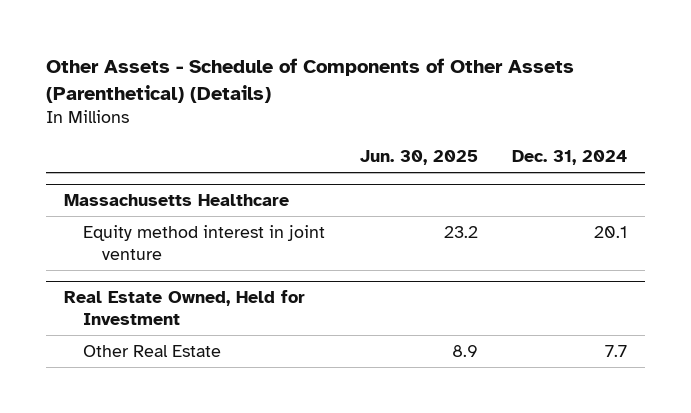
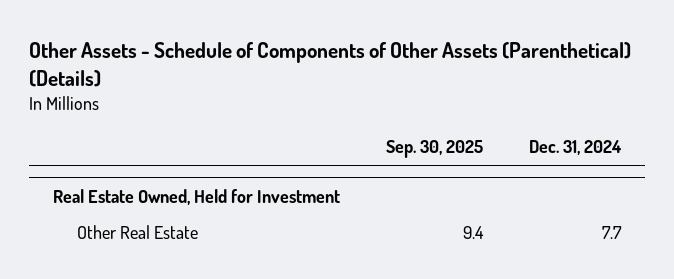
[359,150,478,166] Jun. 30, 2025 -> none
none -> [385,140,483,159] Sep. 30, 2025
[63,193,289,206] Massachusetts Healthcare -> none
[82,224,325,260] Equity method interest in joint venture -> none

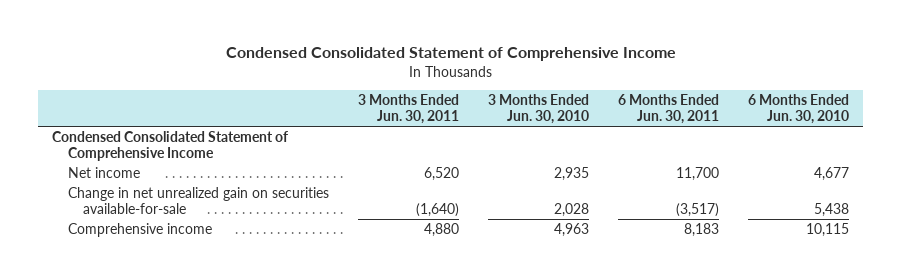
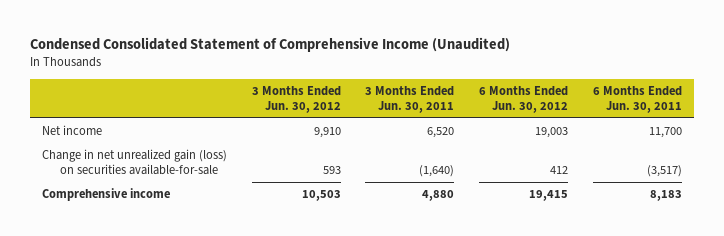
[225,47,676,62] Condensed Consolidated Statement of Comprehensive Income -> [29,37,510,53] Condensed Consolidated Statement of Comprehensive Income (Unaudited)
[487,93,589,124] 3 Months Ended Jun. 30, 2010 -> none
[747,93,849,124] 6 Months Ended Jun. 30, 2010 -> none
none -> [251,86,341,113] 3 Months Ended Jun. 30, 2012
none -> [479,86,569,113] 6 Months Ended Jun. 30, 2012
[52,130,289,161] Condensed Consolidated Statement of Comprehensive Income -> none
[67,186,329,214] Change in net unrealized gain on securities available-for-sale -> [41,149,227,176] Change in net unrealized gain (loss) on securities available-for-sale

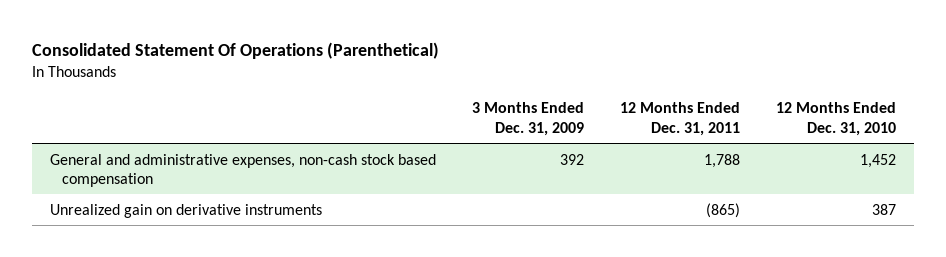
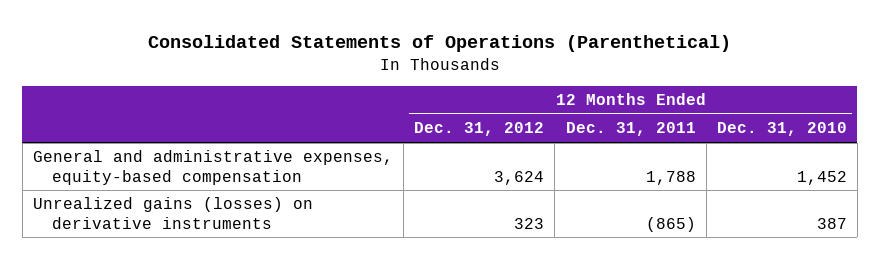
[32,42,440,60] Consolidated Statement Of Operations (Parenthetical) -> [147,34,731,52] Consolidated Statements of Operations (Parenthetical)
[472,102,585,136] 3 Months Ended Dec. 31, 2009 -> none
none -> [414,122,545,137] Dec. 31, 2012
[50,153,437,187] General and administrative expenses, non-cash stock based compensation -> [33,150,394,185] General and administrative expenses, equity-based compensation
[50,203,323,218] Unrealized gain on derivative instruments -> [33,197,314,229] Unrealized gains (losses) on derivative instruments

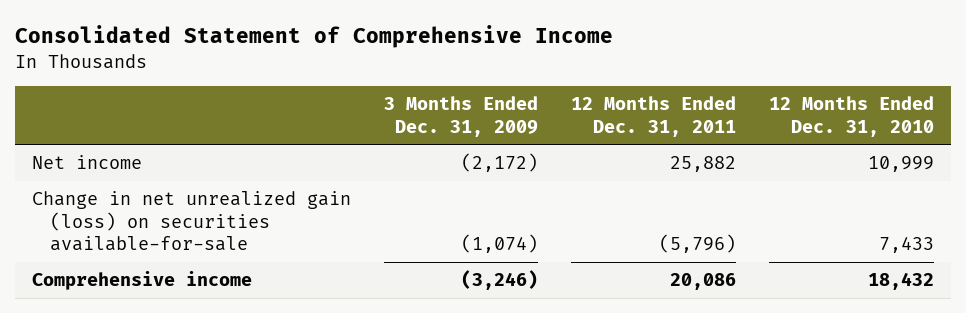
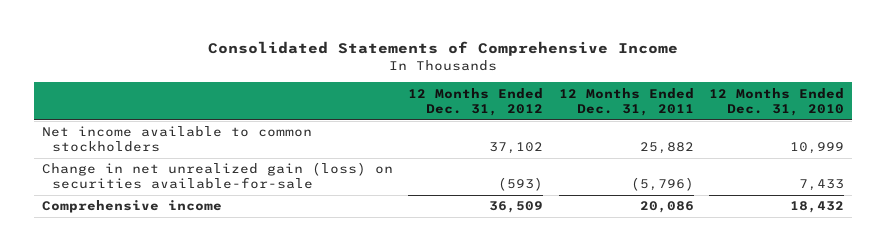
[15,25,614,49] Consolidated Statement of Comprehensive Income -> [208,41,679,57] Consolidated Statements of Comprehensive Income
[383,96,538,137] 3 Months Ended Dec. 31, 2009 -> none
none -> [408,87,544,116] 12 Months Ended Dec. 31, 2012
[31,155,142,170] Net income -> [41,126,312,153] Net income available to common stockholders

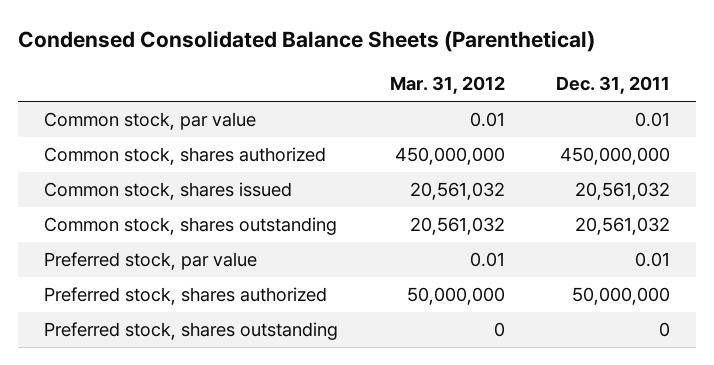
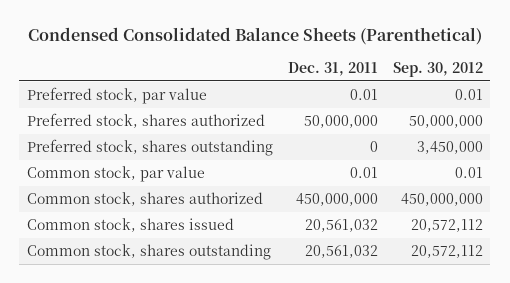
[389,76,505,95] Mar. 31, 2012 -> none
none -> [392,61,483,77] Sep. 30, 2012
[44,252,258,271] Preferred stock, par value -> [26,86,207,104] Preferred stock, par value
[44,287,328,306] Preferred stock, shares authorized -> [26,112,265,128] Preferred stock, shares authorized
[44,322,339,341] Preferred stock, shares outstanding -> [26,138,273,156] Preferred stock, shares outstanding

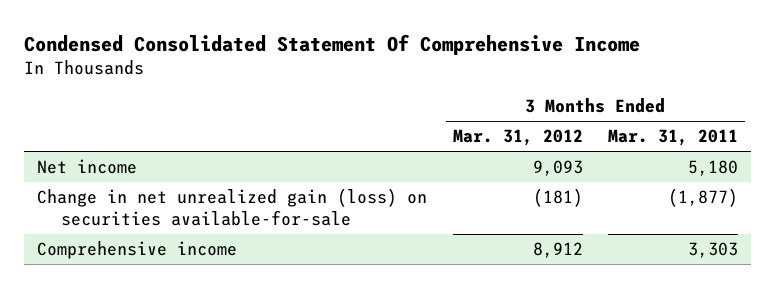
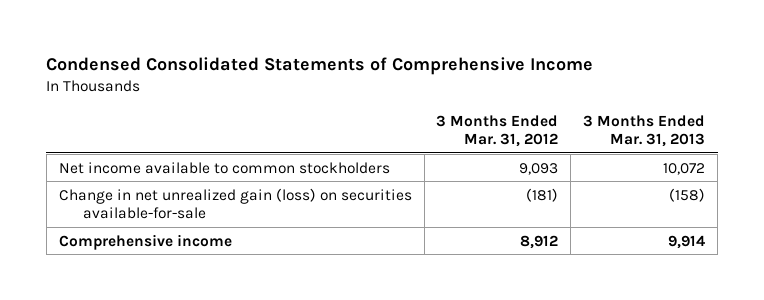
[24,33,641,55] Condensed Consolidated Statement Of Comprehensive Income -> [46,57,594,76] Condensed Consolidated Statements of Comprehensive Income
[608,129,739,147] Mar. 31, 2011 -> none
none -> [583,114,706,147] 3 Months Ended Mar. 31, 2013
[36,158,137,174] Net income -> [58,161,390,174] Net income available to common stockholders

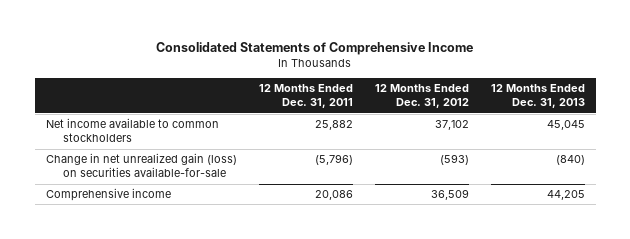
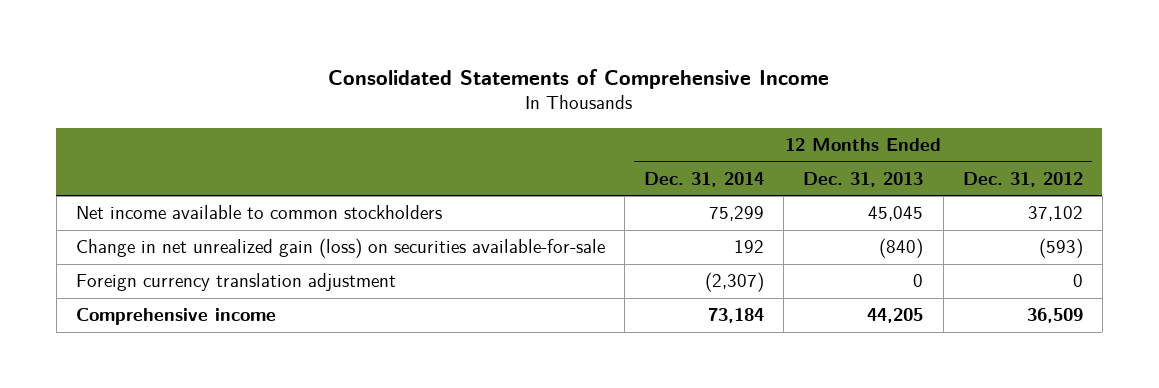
[258,84,353,109] 12 Months Ended Dec. 31, 2011 -> none
none -> [644,171,765,187] Dec. 31, 2014
none -> [75,273,396,292] Foreign currency translation adjustment

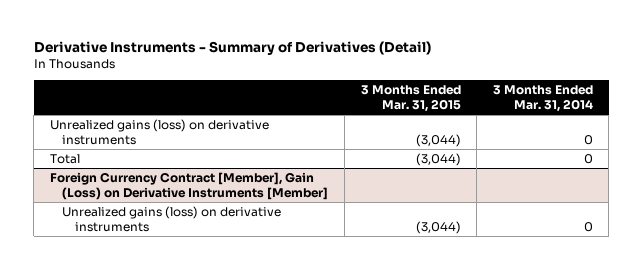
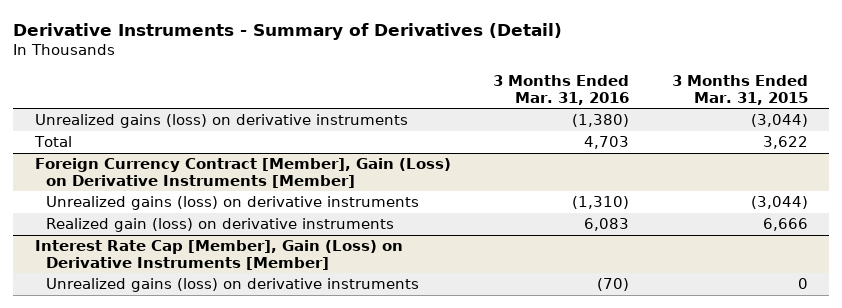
[492,85,593,113] 3 Months Ended Mar. 31, 2014 -> none
none -> [493,75,630,106] 3 Months Ended Mar. 31, 2016
[415,153,461,167] (3,044) -> [762,136,808,150] 3,622
none -> [46,218,395,233] Realized gain (loss) on derivative instruments
none -> [34,240,403,270] Interest Rate Cap [Member], Gain (Loss) on Derivative Instruments [Member]
none -> [46,278,420,293] Unrealized gains (loss) on derivative instruments

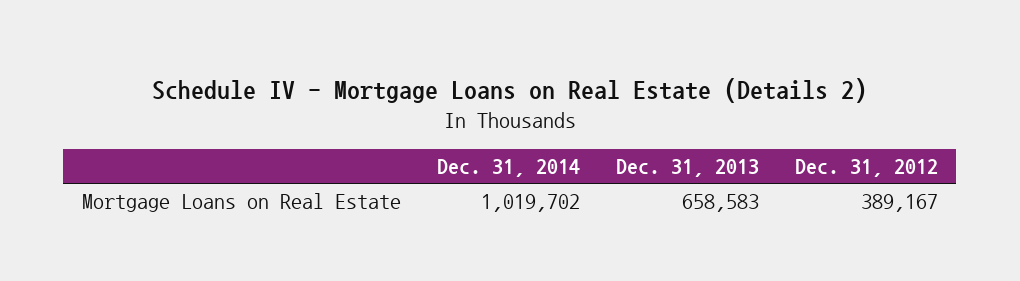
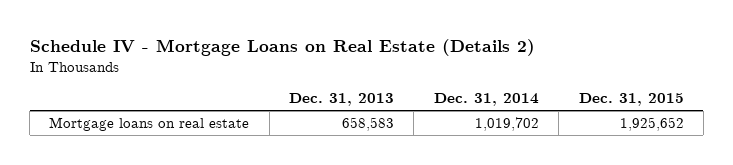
[795,159,939,178] Dec. 31, 2012 -> none
none -> [578,93,684,107] Dec. 31, 2015
[81,192,401,212] Mortgage Loans on Real Estate -> [49,117,250,132] Mortgage loans on real estate

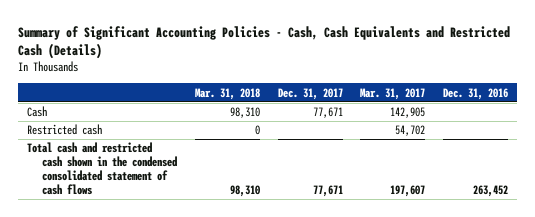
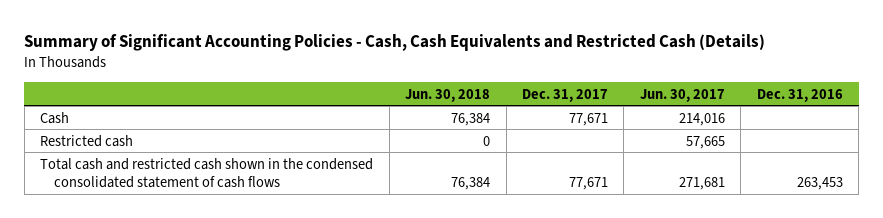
[194,87,260,100] Mar. 31, 2018 -> none
[360,87,426,100] Mar. 31, 2017 -> none
none -> [405,88,491,102] Jun. 30, 2018
none -> [639,88,725,102] Jun. 30, 2017
[473,185,509,198] 263,452 -> [796,176,843,190] 263,453

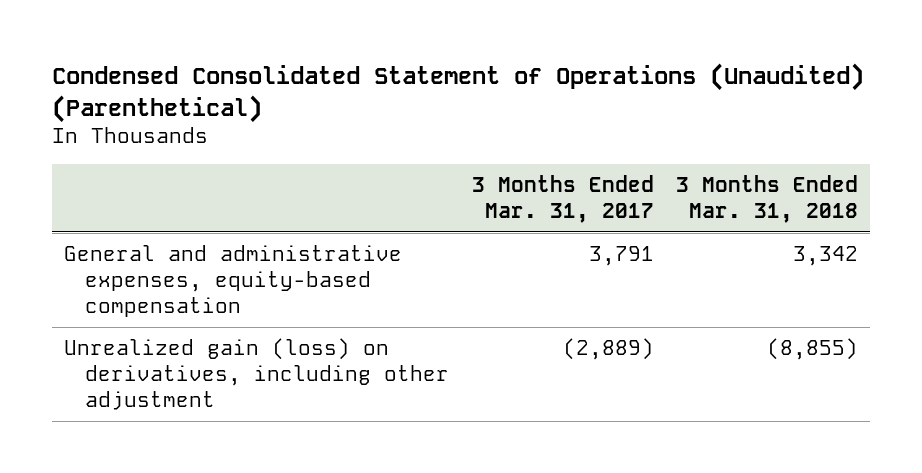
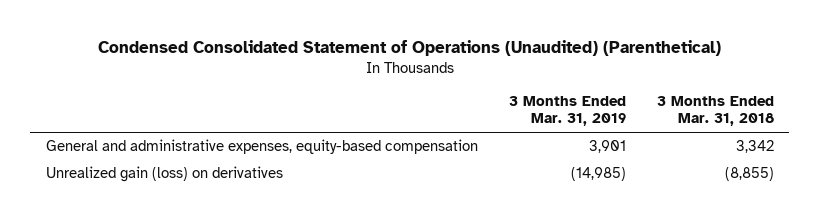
[471,175,654,224] 3 Months Ended Mar. 31, 2017 -> none
none -> [508,95,626,127] 3 Months Ended Mar. 31, 2019
[63,338,450,411] Unrealized gain (loss) on derivatives, including other adjustment -> [45,166,283,183] Unrealized gain (loss) on derivatives

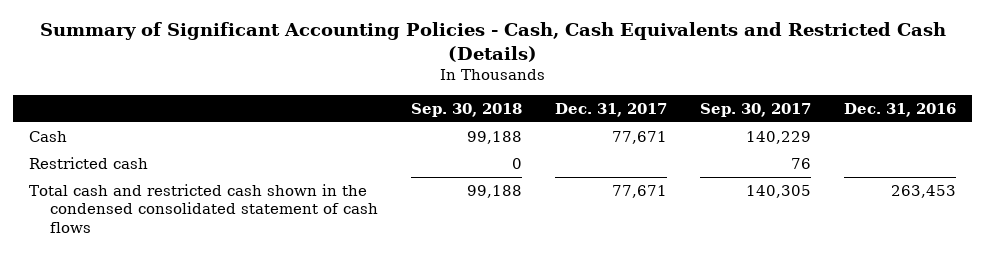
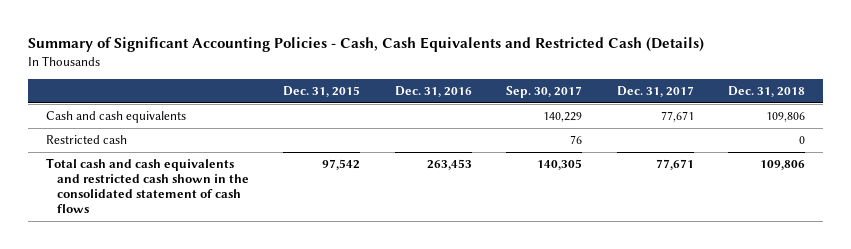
[411,103,523,118] Sep. 30, 2018 -> none
none -> [283,86,361,98] Dec. 31, 2015
none -> [728,86,806,98] Dec. 31, 2018
[29,130,68,142] Cash -> [45,111,186,124] Cash and cash equivalents
[29,183,379,233] Total cash and restricted cash shown in the condensed consolidated statement of cash flows -> [45,158,249,214] Total cash and cash equivalents and restricted cash shown in the consolidated statement of cash flows

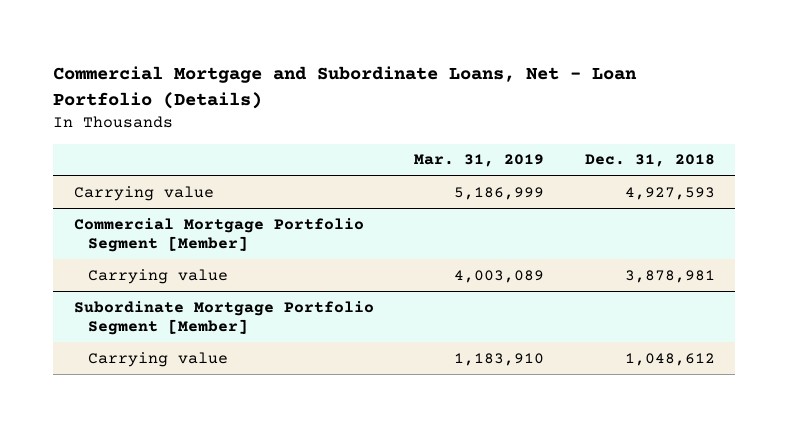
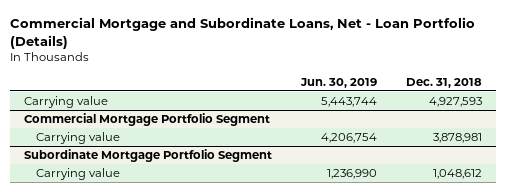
[414,154,545,168] Mar. 31, 2019 -> none
none -> [300,77,378,88] Jun. 30, 2019
[73,217,364,252] Commercial Mortgage Portfolio Segment [Member] -> [24,113,271,127] Commercial Mortgage Portfolio Segment
[73,300,374,335] Subordinate Mortgage Portfolio Segment [Member] -> [24,149,273,163] Subordinate Mortgage Portfolio Segment

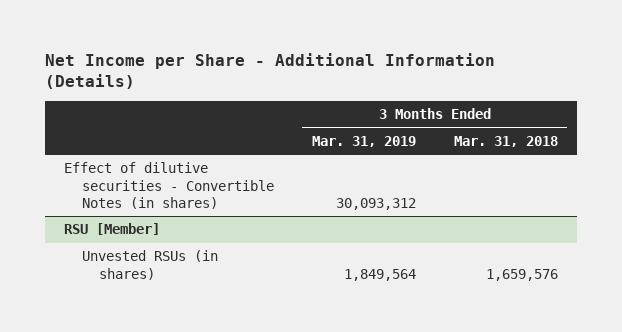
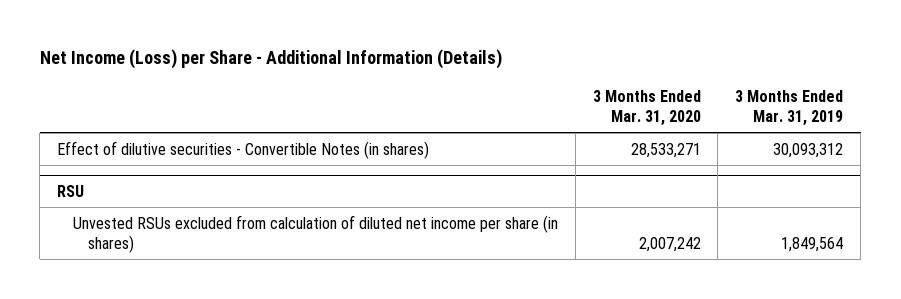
[45,53,496,90] Net Income per Share - Additional Information (Details) -> [39,49,502,70] Net Income (Loss) per Share - Additional Information (Details)
[453,135,558,147] Mar. 31, 2018 -> none
none -> [592,89,701,126] 3 Months Ended Mar. 31, 2020
[64,223,161,236] RSU [Member] -> [57,184,85,197] RSU
[81,250,218,280] Unvested RSUs (in shares) -> [72,214,558,253] Unvested RSUs excluded from calculation of diluted net income per share (in shares)

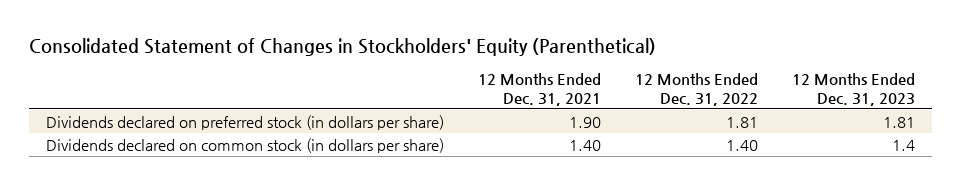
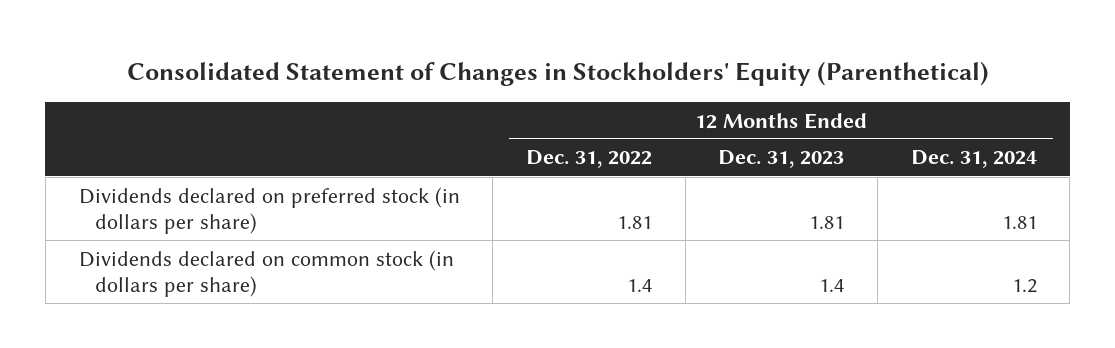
[477,73,601,106] 12 Months Ended Dec. 31, 2021 -> none
none -> [910,150,1037,169] Dec. 31, 2024
[725,139,758,151] 1.40 -> [626,279,652,293] 1.4

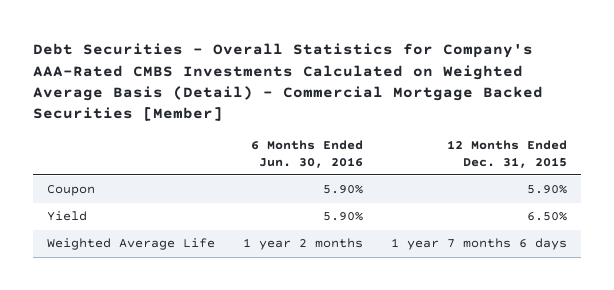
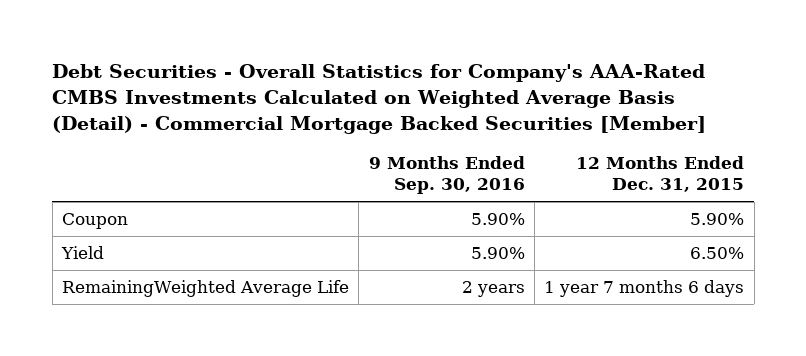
[251,140,364,168] 6 Months Ended Jun. 30, 2016 -> none
none -> [368,156,525,195] 9 Months Ended Sep. 30, 2016
[47,238,216,251] Weighted Average Life -> [61,280,349,298] RemainingWeighted Average Life

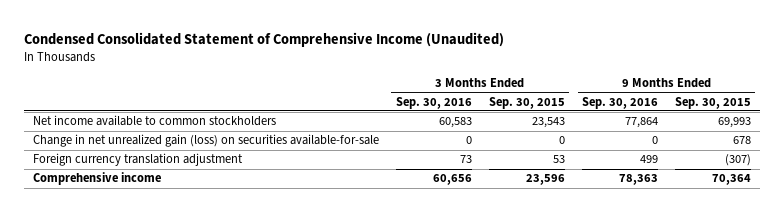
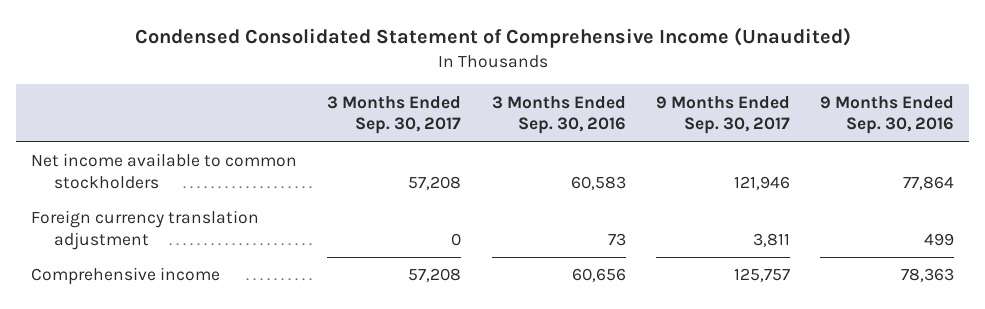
[488,96,565,109] Sep. 30, 2015 -> none
[675,96,752,109] Sep. 30, 2015 -> none
none -> [327,95,462,135] 3 Months Ended Sep. 30, 2017
none -> [655,95,790,135] 9 Months Ended Sep. 30, 2017
[32,134,379,148] Change in net unrealized gain (loss) on securities available-for-sale -> none

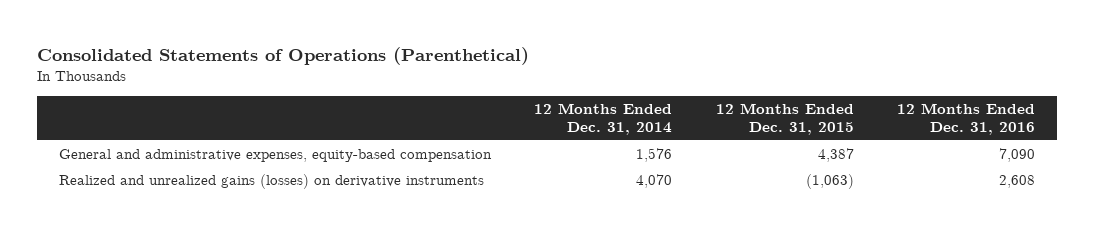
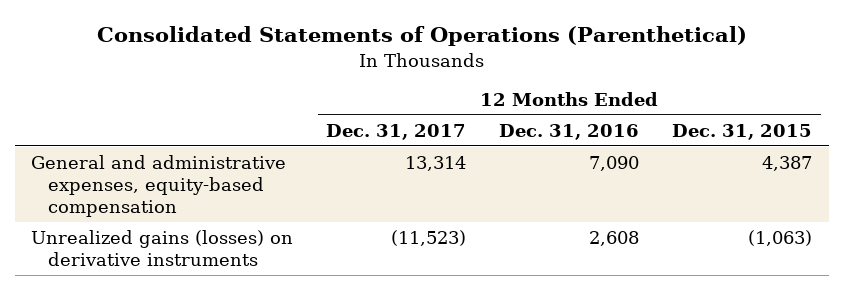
[534,103,673,136] 12 Months Ended Dec. 31, 2014 -> none
none -> [326,123,467,140] Dec. 31, 2017
[59,173,485,189] Realized and unrealized gains (losses) on derivative instruments -> [31,229,294,266] Unrealized gains (losses) on derivative instruments

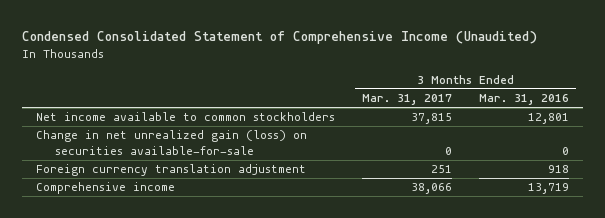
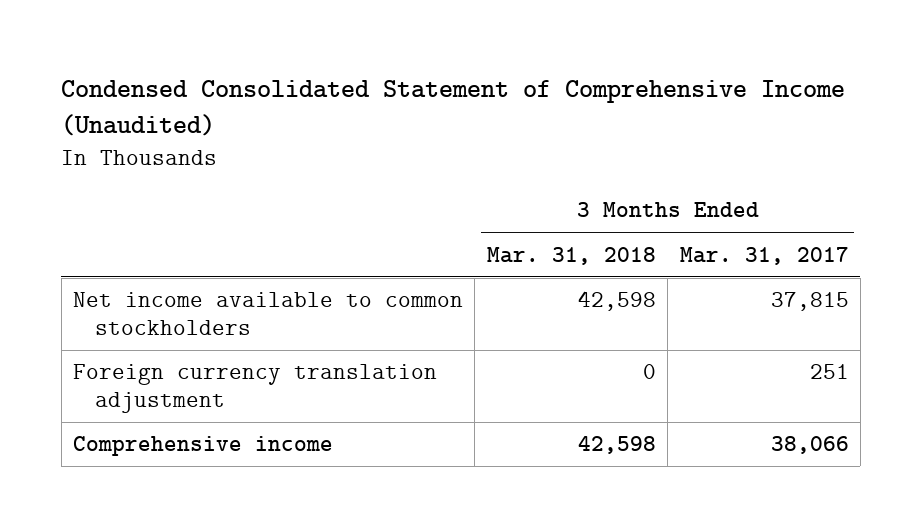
[479,94,570,106] Mar. 31, 2016 -> none
none -> [486,246,656,265] Mar. 31, 2018
[36,130,308,155] Change in net unrealized gain (loss) on securities available-for-sale -> none

